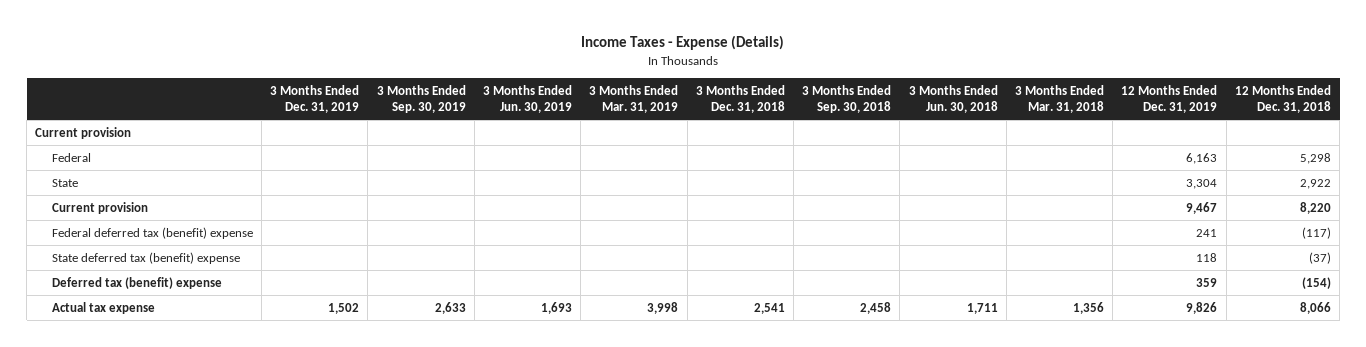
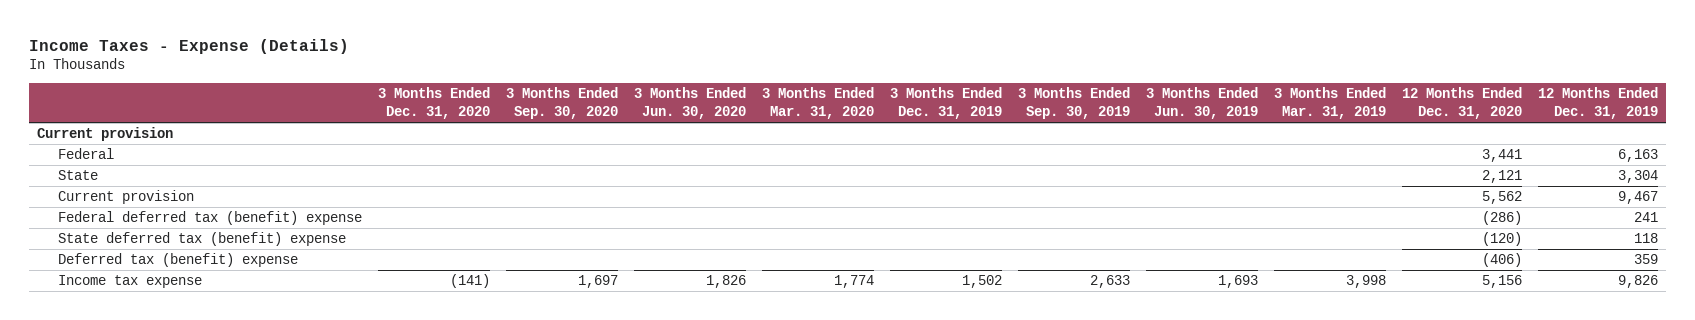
[695,84,785,113] 3 Months Ended Dec. 31, 2018 -> none
[802,84,892,113] 3 Months Ended Sep. 30, 2018 -> none
[908,84,998,113] 3 Months Ended Jun. 30, 2018 -> none
[1015,84,1105,113] 3 Months Ended Mar. 31, 2018 -> none
[1234,84,1331,113] 12 Months Ended Dec. 31, 2018 -> none
none -> [377,87,490,120] 3 Months Ended Dec. 31, 2020
none -> [505,87,618,120] 3 Months Ended Sep. 30, 2020
none -> [633,87,746,120] 3 Months Ended Jun. 30, 2020
none -> [761,87,874,120] 3 Months Ended Mar. 31, 2020
none -> [1401,87,1522,120] 12 Months Ended Dec. 31, 2020
[51,301,155,314] Actual tax expense -> [57,275,202,289] Income tax expense

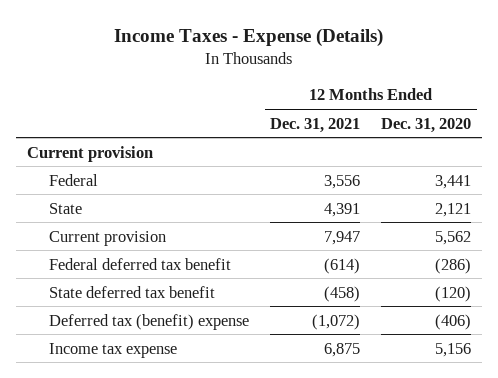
[377,87,490,120] 3 Months Ended Dec. 31, 2020 -> none
[505,87,618,120] 3 Months Ended Sep. 30, 2020 -> none
[633,87,746,120] 3 Months Ended Jun. 30, 2020 -> none
[761,87,874,120] 3 Months Ended Mar. 31, 2020 -> none
[889,87,1002,120] 3 Months Ended Dec. 31, 2019 -> none
[1017,87,1130,120] 3 Months Ended Sep. 30, 2019 -> none
[1145,87,1258,120] 3 Months Ended Jun. 30, 2019 -> none
[1273,87,1386,120] 3 Months Ended Mar. 31, 2019 -> none
[1537,87,1658,120] 12 Months Ended Dec. 31, 2019 -> none
none -> [270,117,361,133] Dec. 31, 2021
[57,211,362,226] Federal deferred tax (benefit) expense -> [48,257,231,270] Federal deferred tax benefit
[57,232,346,247] State deferred tax (benefit) expense -> [48,285,215,298] State deferred tax benefit

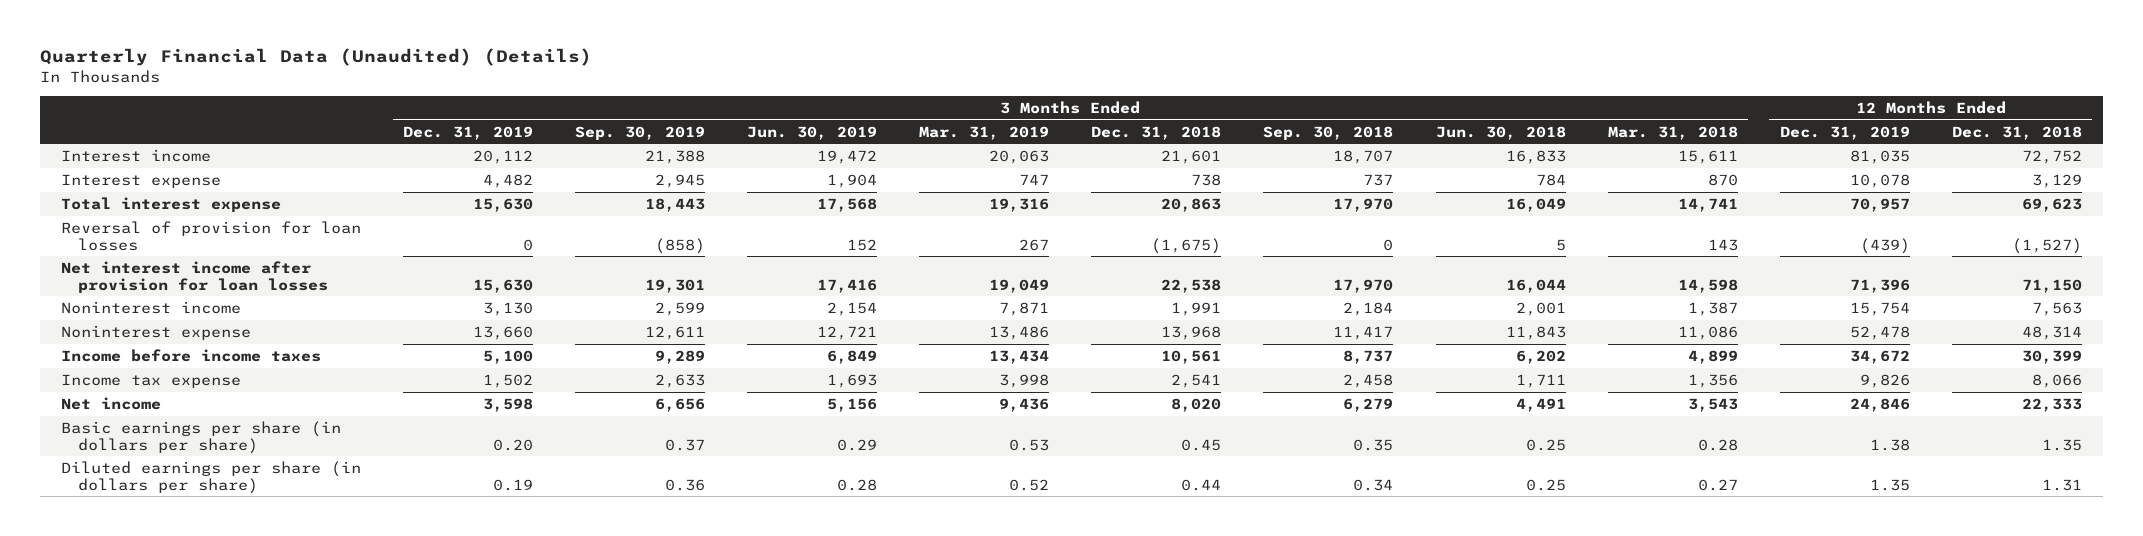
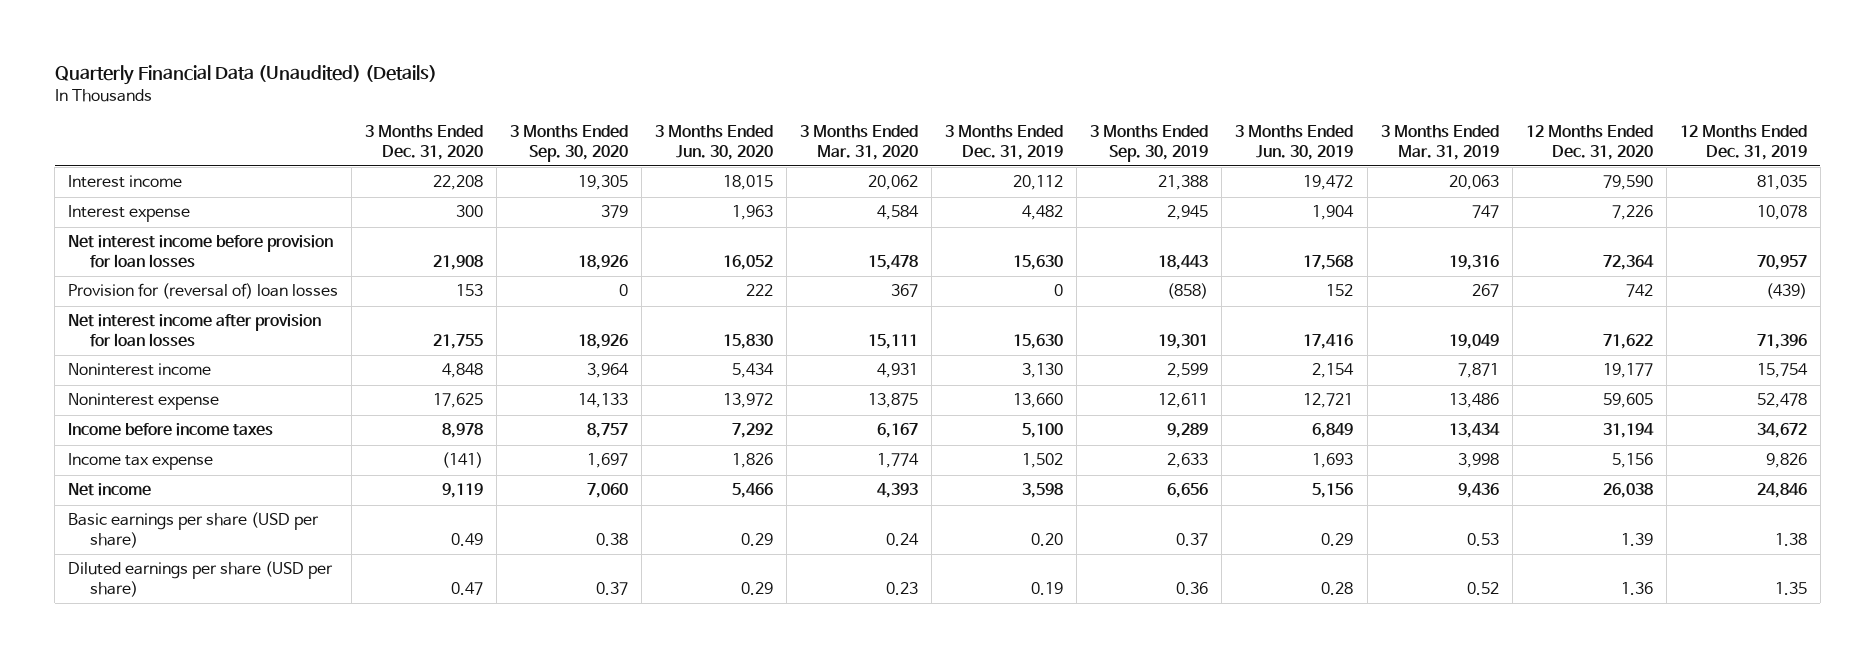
[1091,125,1222,140] Dec. 31, 2018 -> none
[1263,125,1394,140] Sep. 30, 2018 -> none
[1435,125,1566,140] Jun. 30, 2018 -> none
[1607,125,1738,140] Mar. 31, 2018 -> none
[1951,125,2082,140] Dec. 31, 2018 -> none
none -> [365,125,484,160] 3 Months Ended Dec. 31, 2020
none -> [510,125,629,162] 3 Months Ended Sep. 30, 2020
none -> [655,125,774,160] 3 Months Ended Jun. 30, 2020
none -> [800,125,919,160] 3 Months Ended Mar. 31, 2020
none -> [1525,125,1653,160] 12 Months Ended Dec. 31, 2020
[61,196,282,212] Total interest expense -> [68,235,334,269] Net interest income before provision for loan losses
[61,220,362,251] Reversal of provision for loan losses -> [68,283,339,300] Provision for (reversal of) loan losses
[61,420,342,454] Basic earnings per share (in dollars per share) -> [68,512,320,549] Basic earnings per share (USD per share)
[61,460,362,494] Diluted earnings per share (in dollars per share) -> [68,561,334,598] Diluted earnings per share (USD per share)

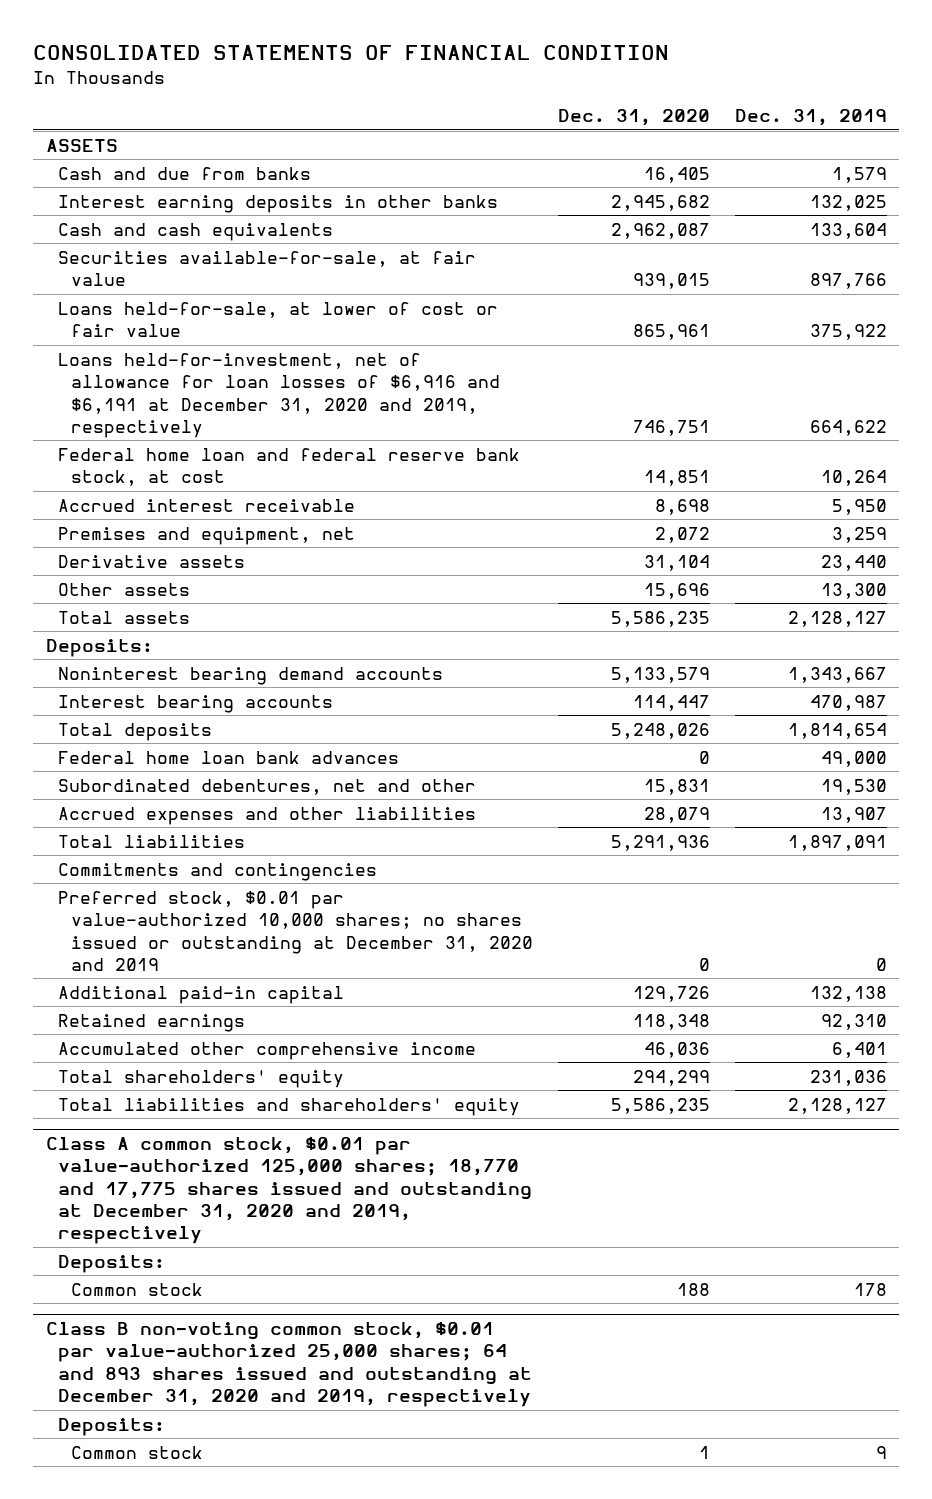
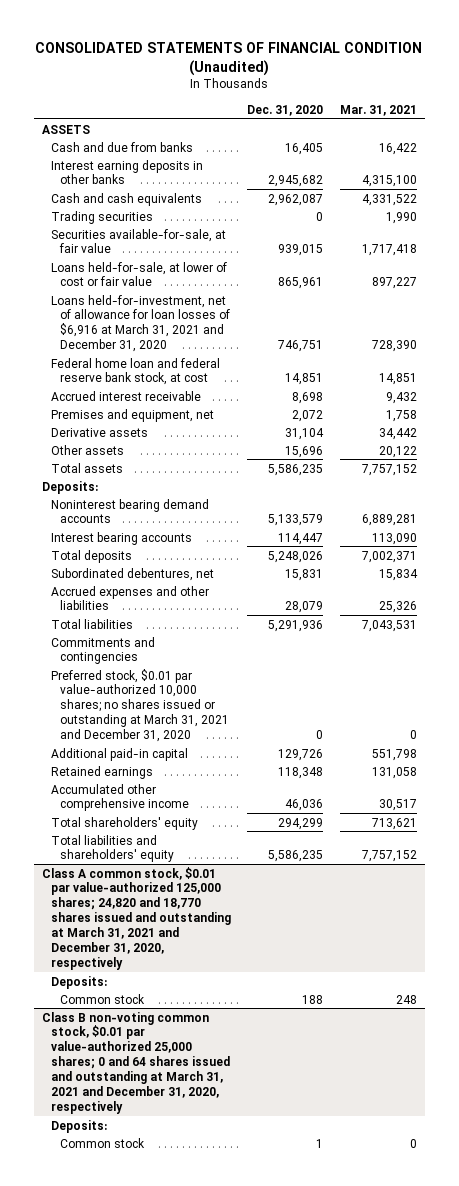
[33,45,670,61] CONSOLIDATED STATEMENTS OF FINANCIAL CONDITION -> [35,41,423,76] CONSOLIDATED STATEMENTS OF FINANCIAL CONDITION (Unaudited)
[734,109,887,127] Dec. 31, 2019 -> none
none -> [339,104,417,116] Mar. 31, 2021
none -> [50,210,153,224] Trading securities
[58,352,500,438] Loans held-for-investment, net of allowance for loan losses of $6,916 and $6,191 at December 31, 2020 and 2019, respectively -> [50,294,230,353] Loans held-for-investment, net of allowance for loan losses of $6,916 at March 31, 2021 and December 31, 2020
[58,750,400,764] Federal home loan bank advances -> none
[58,778,477,795] Subordinated debentures, net and other -> [50,567,214,581] Subordinated debentures, net
[58,890,533,971] Preferred stock, $0.01 par value-authorized 10,000 shares; no shares issued or outstanding at December 31, 2020 and 2019 -> [50,668,229,743] Preferred stock, $0.01 par value-authorized 10,000 shares; no shares issued or outstanding at March 31, 2021 and December 31, 2020
[45,1136,533,1245] Class A common stock, $0.01 par value-authorized 125,000 shares; 18,770 and 17,775 shares issued and outstanding at December 31, 2020 and 2019, respectively -> [42,866,231,971] Class A common stock, $0.01 par value-authorized 125,000 shares; 24,820 and 18,770 shares issued and outstanding at March 31, 2021 and December 31, 2020, respectively
[45,1321,533,1408] Class B non-voting common stock, $0.01 par value-authorized 25,000 shares; 64 and 893 shares issued and outstanding at December 31, 2020 and 2019, respectively -> [42,1011,230,1115] Class B non-voting common stock, $0.01 par value-authorized 25,000 shares; 0 and 64 shares issued and outstanding at March 31, 2021 and December 31, 2020, respectively

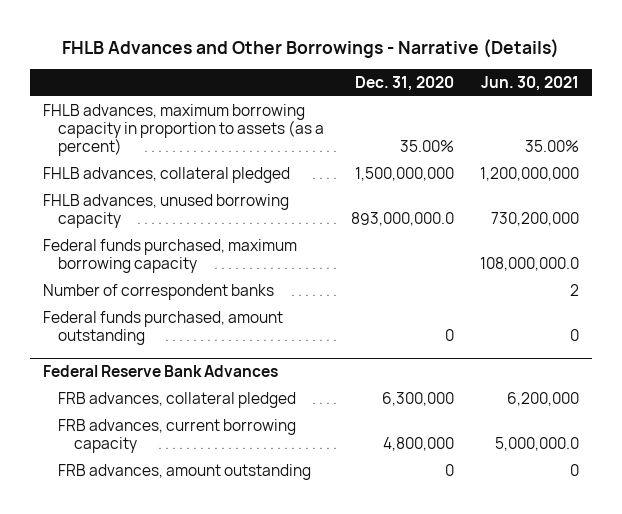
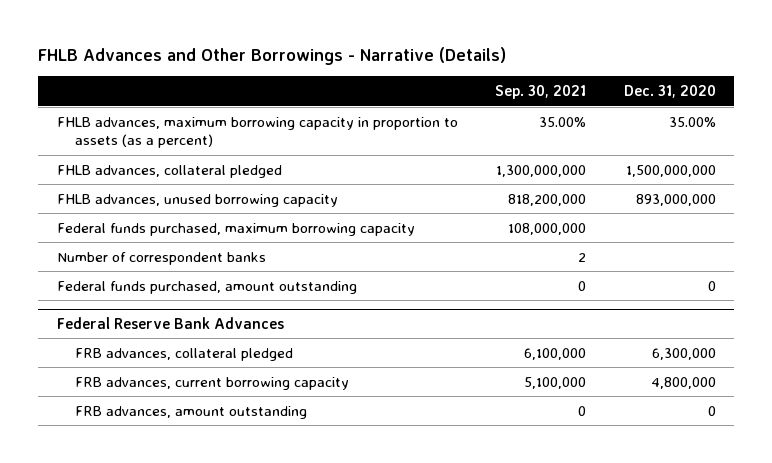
[480,75,579,91] Jun. 30, 2021 -> none
none -> [495,85,587,100] Sep. 30, 2021
[350,212,454,227] 893,000,000.0 -> [635,193,716,206] 893,000,000

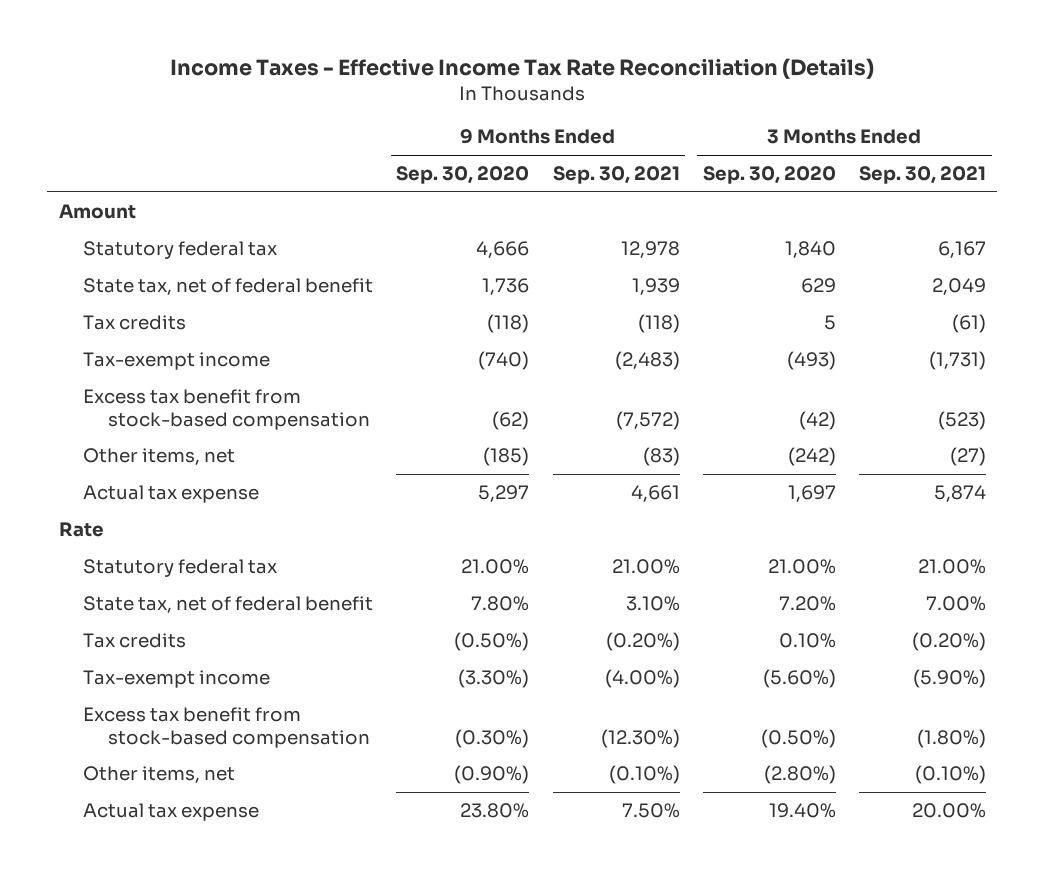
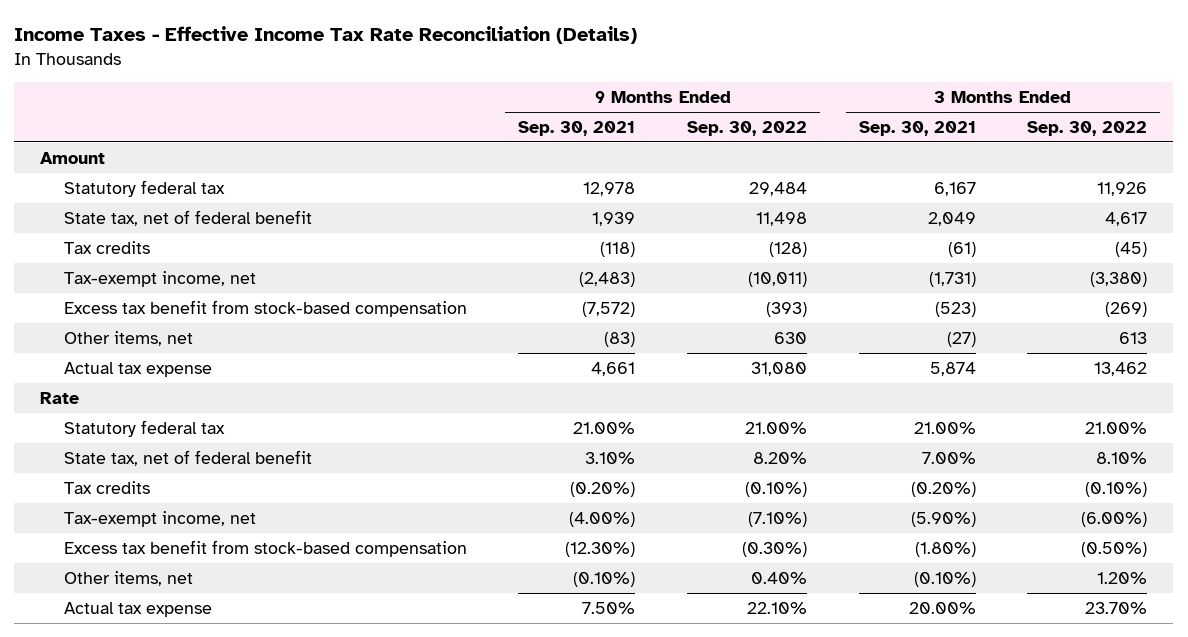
[396,166,530,185] Sep. 30, 2020 -> none
[702,166,836,185] Sep. 30, 2020 -> none
none -> [687,120,808,136] Sep. 30, 2022
none -> [1027,120,1148,136] Sep. 30, 2022
[83,352,271,371] Tax-exempt income -> [63,270,256,287] Tax-exempt income, net
[83,670,271,689] Tax-exempt income -> [63,510,256,527] Tax-exempt income, net

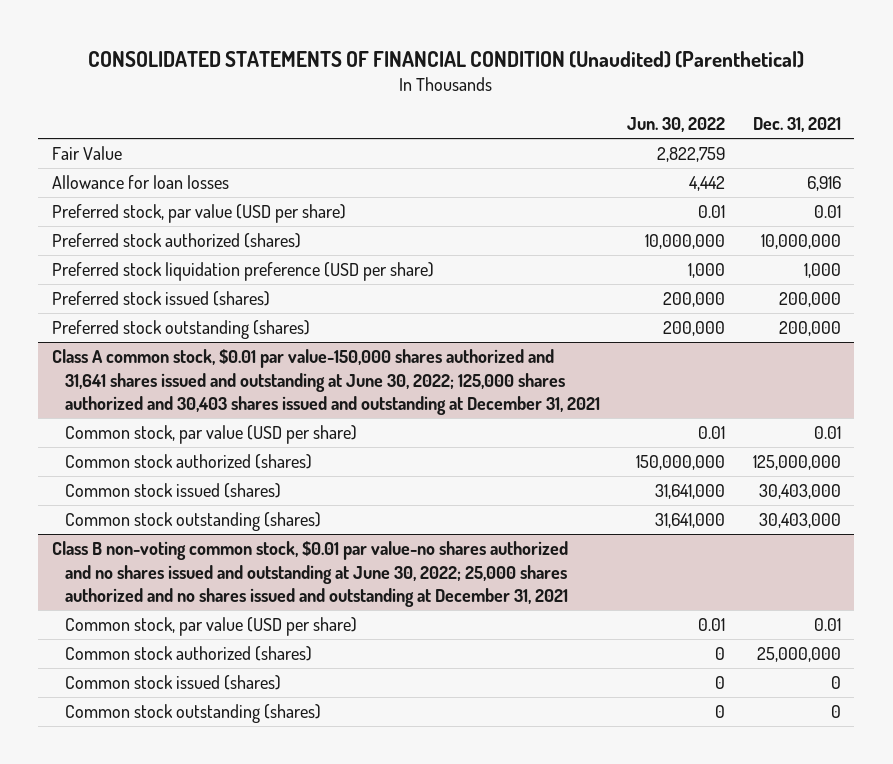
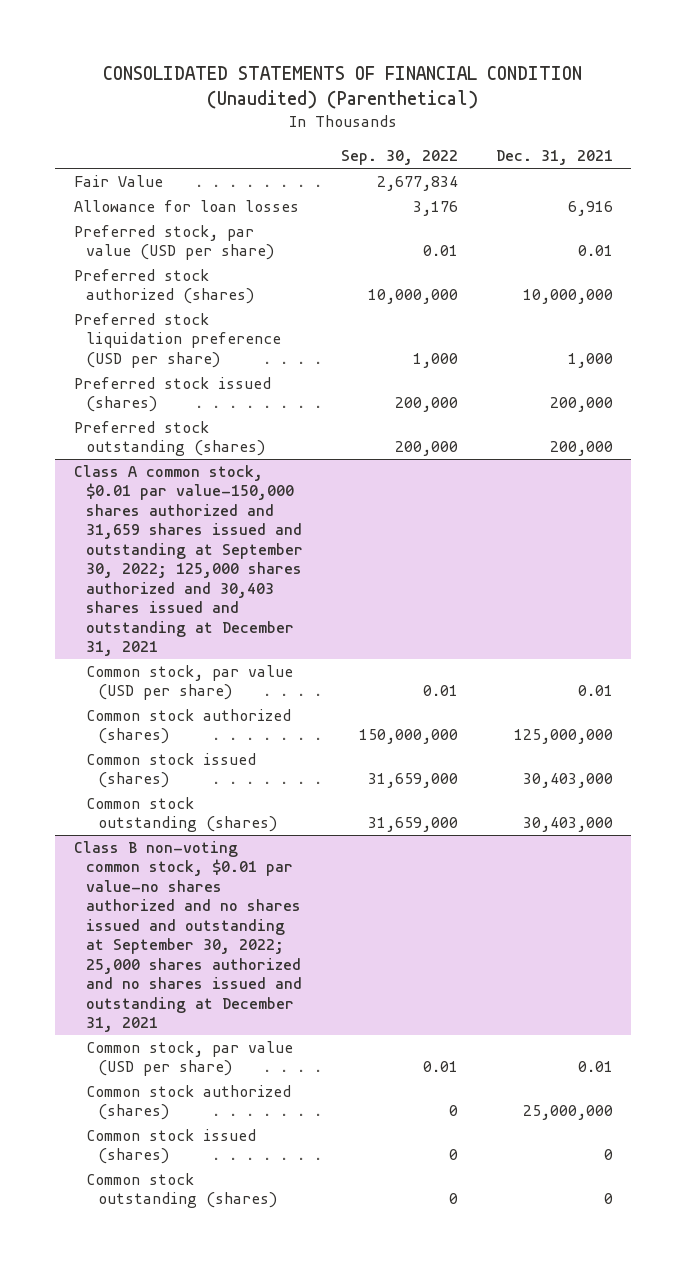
[627,117,726,133] Jun. 30, 2022 -> none
none -> [340,150,458,166] Sep. 30, 2022
[52,349,601,416] Class A common stock, $0.01 par value-150,000 shares authorized and 31,641 shares issued and outstanding at June 30, 2022; 125,000 shares authorized and 30,403 shares issued and outstanding at December 31, 2021 -> [73,464,304,657] Class A common stock, $0.01 par value-150,000 shares authorized and 31,659 shares issued and outstanding at September 30, 2022; 125,000 shares authorized and 30,403 shares issued and outstanding at December 31, 2021
[52,541,569,608] Class B non-voting common stock, $0.01 par value-no shares authorized and no shares issued and outstanding at June 30, 2022; 25,000 shares authorized and no shares issued and outstanding at December 31, 2021 -> [73,840,303,1033] Class B non-voting common stock, $0.01 par value-no shares authorized and no shares issued and outstanding at September 30, 2022; 25,000 shares authorized and no shares issued and outstanding at December 31, 2021

